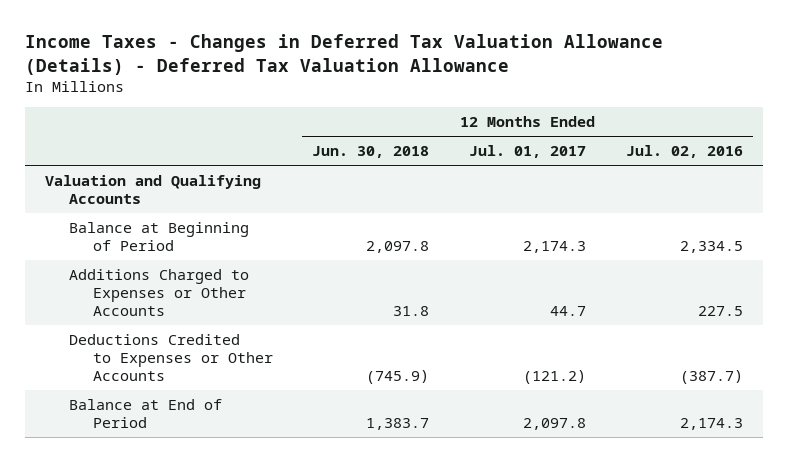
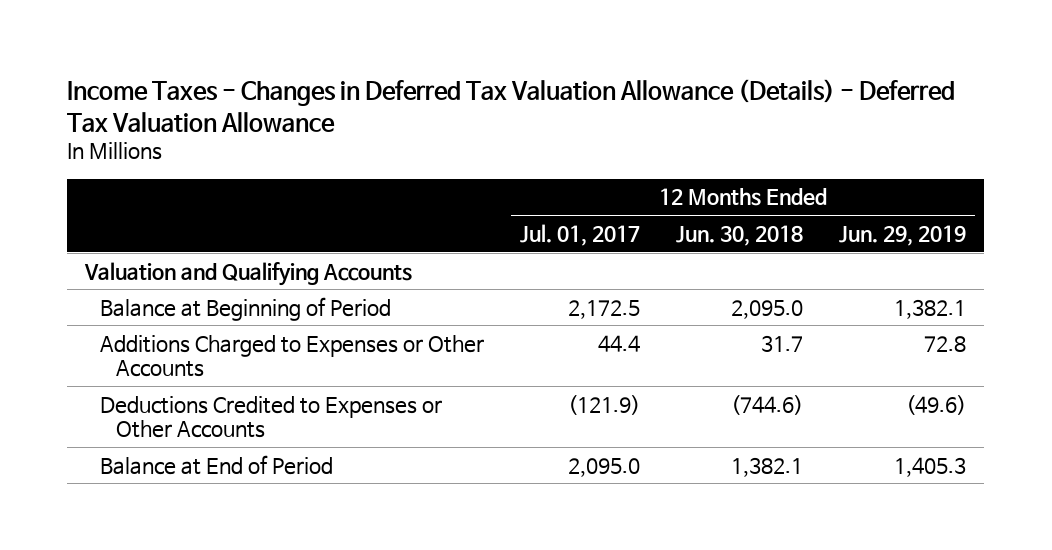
[626,145,744,159] Jul. 02, 2016 -> none
none -> [839,224,967,246] Jun. 29, 2019
[366,240,430,253] 2,097.8 -> [731,299,804,319] 2,095.0
[523,240,587,253] 2,174.3 -> [568,299,641,319] 2,172.5
[393,305,430,316] 31.8 -> [761,334,804,352] 31.7
[550,305,587,316] 44.7 -> [598,334,641,352] 44.4
[366,369,430,384] (745.9) -> [731,394,804,415] (744.6)
[523,369,587,384] (121.2) -> [568,394,641,415] (121.9)
[366,417,430,430] 1,383.7 -> [731,456,804,477] 1,382.1
[523,417,587,430] 2,097.8 -> [568,457,641,477] 2,095.0

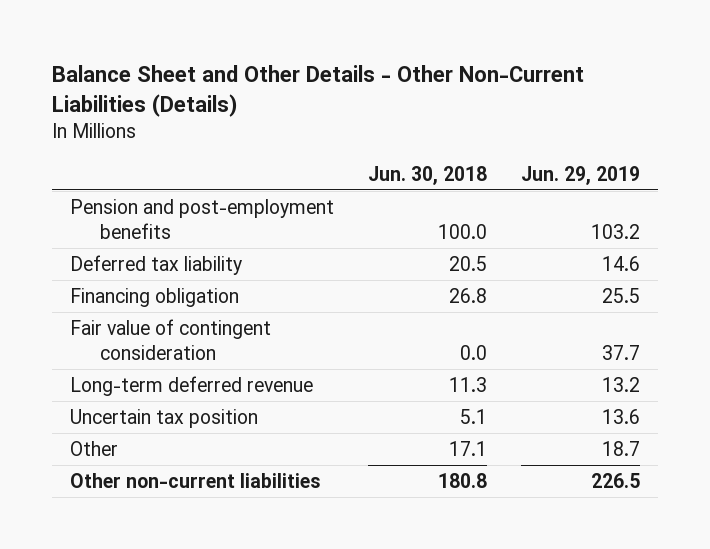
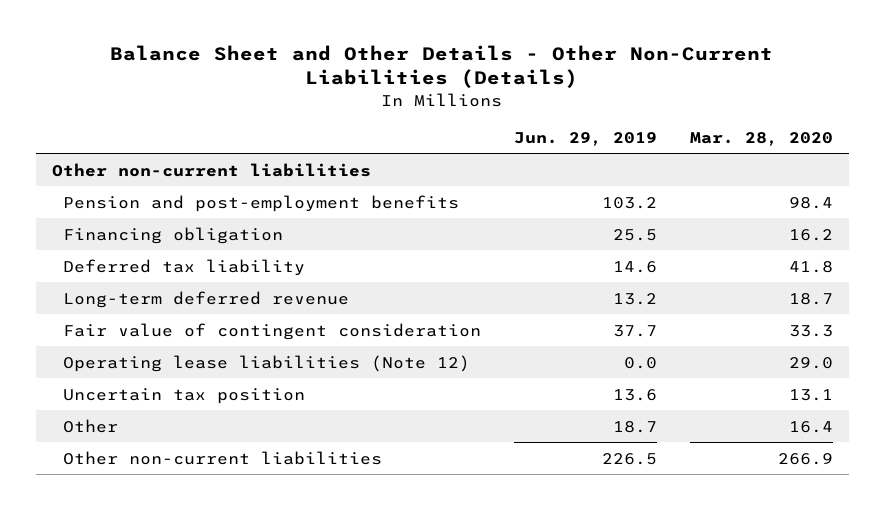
[367,165,487,185] Jun. 30, 2018 -> none
none -> [689,131,833,146] Mar. 28, 2020
none -> [51,162,371,177] Other non-current liabilities
[69,254,242,275] Deferred tax liability -> [63,258,306,276] Deferred tax liability
[69,318,271,360] Fair value of contingent consideration -> [63,322,482,340] Fair value of contingent consideration
none -> [63,354,471,372] Operating lease liabilities (Note 12)

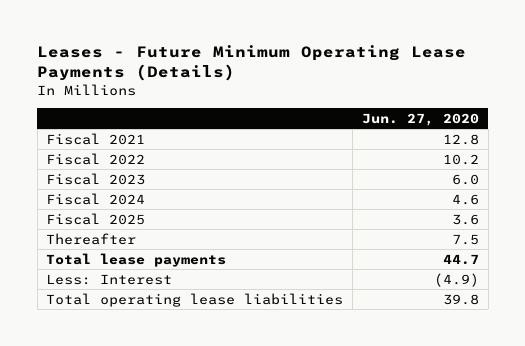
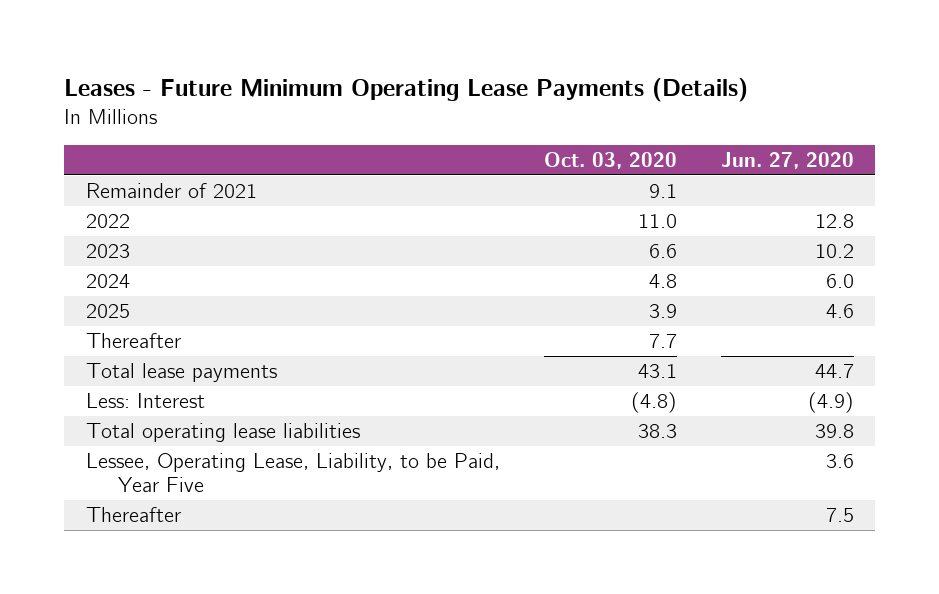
none -> [543,152,677,170] Oct. 03, 2020
[46,212,146,225] Fiscal 2025 -> none
none -> [85,182,257,198] Remainder of 2021
[46,132,146,145] Fiscal 2021 -> [85,213,130,228] 2022
[46,152,146,165] Fiscal 2022 -> [85,243,130,258] 2023
[46,172,146,185] Fiscal 2023 -> [85,273,130,288] 2024
[46,192,146,205] Fiscal 2024 -> [85,303,130,318] 2025
none -> [85,332,181,348] Thereafter
none -> [85,452,500,493] Lessee, Operating Lease, Liability, to be Paid, Year Five
[46,232,137,245] Thereafter -> [85,506,181,522] Thereafter

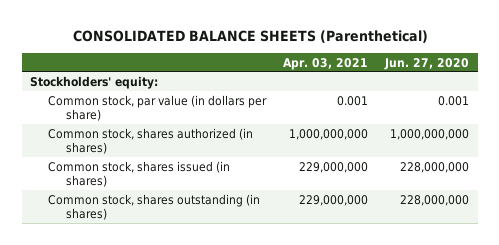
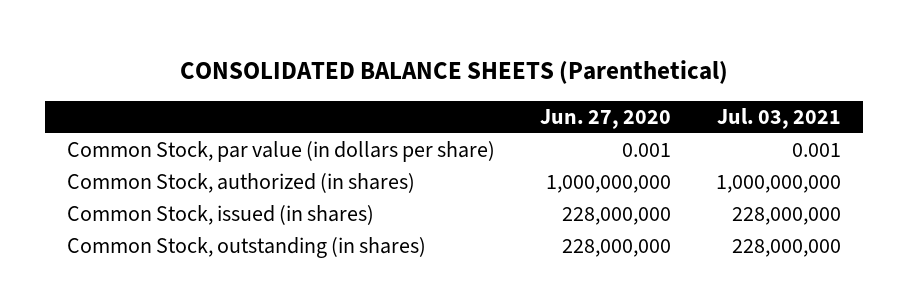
[283,57,369,70] Apr. 03, 2021 -> none
none -> [716,108,841,130] Jul. 03, 2021
[30,75,159,89] Stockholders' equity: -> none
[48,94,268,122] Common stock, par value (in dollars per share) -> [67,140,496,162] Common Stock, par value (in dollars per share)
[48,127,254,155] Common stock, shares authorized (in shares) -> [67,172,416,193] Common Stock, authorized (in shares)
[48,160,231,188] Common stock, shares issued (in shares) -> [67,204,375,225] Common Stock, issued (in shares)
[48,193,261,221] Common stock, shares outstanding (in shares) -> [67,236,427,258] Common Stock, outstanding (in shares)

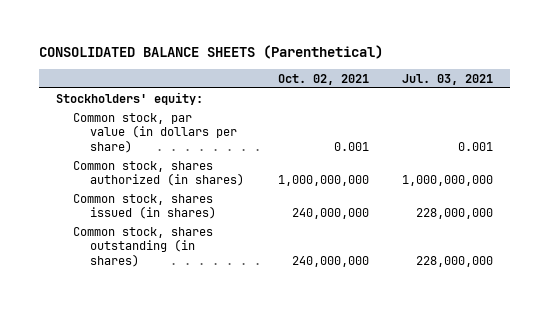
[540,109,672,130] Jun. 27, 2020 -> none
none -> [277,73,369,85] Oct. 02, 2021
none -> [56,91,204,105] Stockholders' equity:
[67,140,496,162] Common Stock, par value (in dollars per share) -> [73,112,237,154] Common stock, par value (in dollars per share)
[67,172,416,193] Common Stock, authorized (in shares) -> [73,160,244,187] Common stock, shares authorized (in shares)
[67,204,375,225] Common Stock, issued (in shares) -> [73,193,216,220] Common stock, shares issued (in shares)
[67,236,427,258] Common Stock, outstanding (in shares) -> [73,226,214,268] Common stock, shares outstanding (in shares)

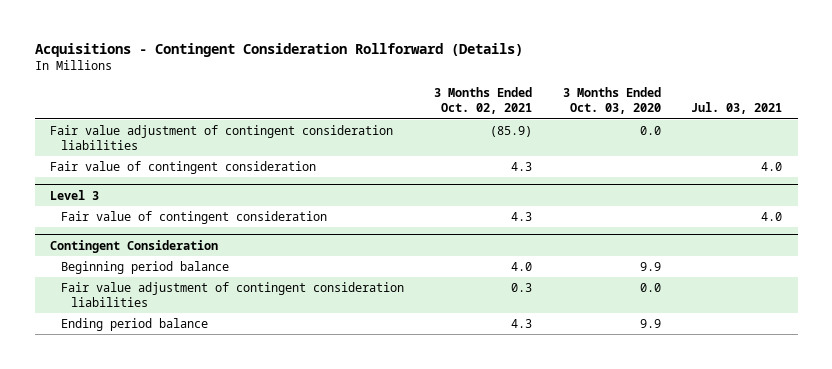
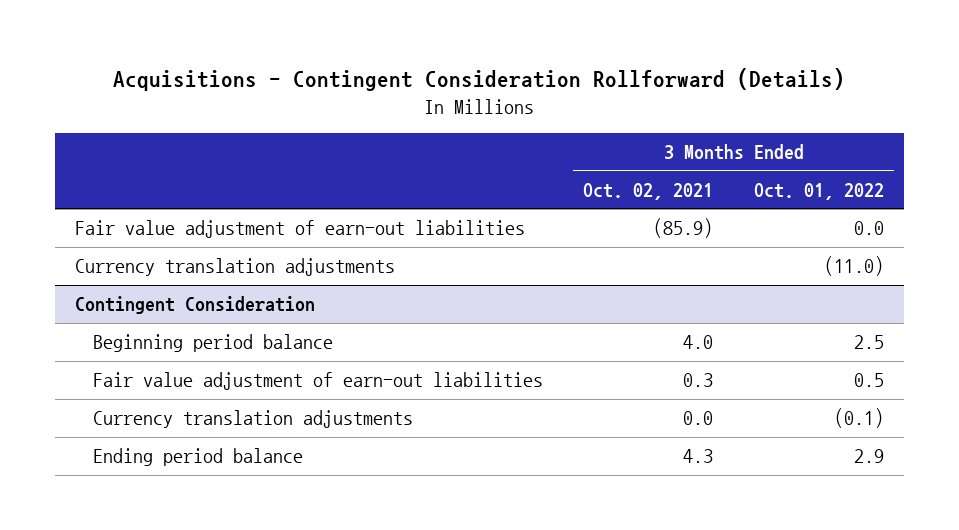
[562,86,661,115] 3 Months Ended Oct. 03, 2020 -> none
[691,102,783,115] Jul. 03, 2021 -> none
none -> [753,182,884,200] Oct. 01, 2022
[50,160,317,174] Fair value of contingent consideration -> none
[50,189,100,200] Level 3 -> none
[60,210,327,224] Fair value of contingent consideration -> none
[50,124,394,151] Fair value adjustment of contingent consideration liabilities -> [74,220,525,239] Fair value adjustment of earn-out liabilities
none -> [74,258,395,277] Currency translation adjustments
[60,281,404,308] Fair value adjustment of contingent consideration liabilities -> [93,372,544,391] Fair value adjustment of earn-out liabilities
none -> [93,410,414,429] Currency translation adjustments

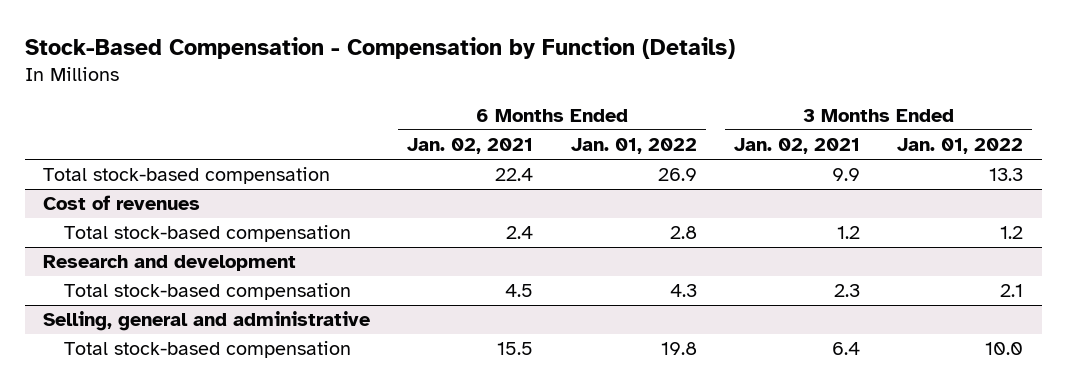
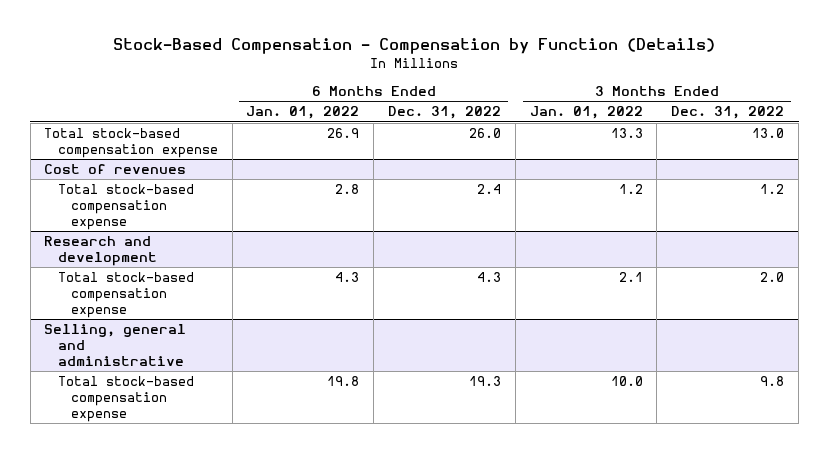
[407,138,534,155] Jan. 02, 2021 -> none
[733,138,860,155] Jan. 02, 2021 -> none
none -> [388,106,502,120] Dec. 31, 2022
none -> [671,106,785,120] Dec. 31, 2022
[43,167,331,185] Total stock-based compensation -> [44,128,218,159] Total stock-based compensation expense
[63,225,351,243] Total stock-based compensation -> [57,184,194,231] Total stock-based compensation expense
[63,283,351,301] Total stock-based compensation -> [57,272,194,319] Total stock-based compensation expense
[63,341,351,359] Total stock-based compensation -> [57,376,194,423] Total stock-based compensation expense

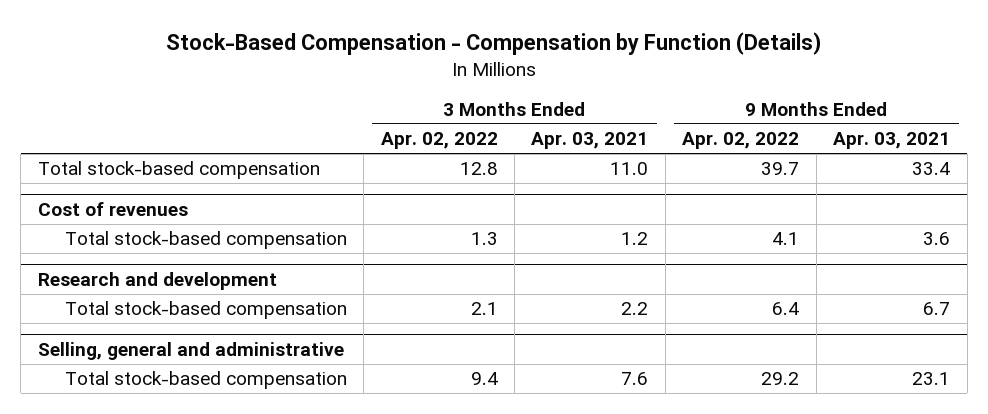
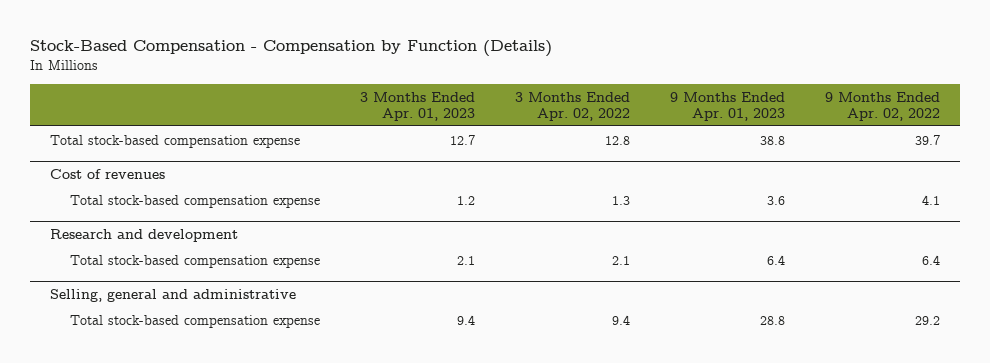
[531,132,649,150] Apr. 03, 2021 -> none
[833,132,951,150] Apr. 03, 2021 -> none
none -> [360,91,476,121] 3 Months Ended Apr. 01, 2023
none -> [669,91,785,121] 9 Months Ended Apr. 01, 2023
[37,161,320,180] Total stock-based compensation -> [49,134,300,148] Total stock-based compensation expense
[64,231,347,250] Total stock-based compensation -> [70,194,321,208] Total stock-based compensation expense
[64,301,347,320] Total stock-based compensation -> [70,254,321,268] Total stock-based compensation expense
[64,371,347,390] Total stock-based compensation -> [70,314,321,328] Total stock-based compensation expense

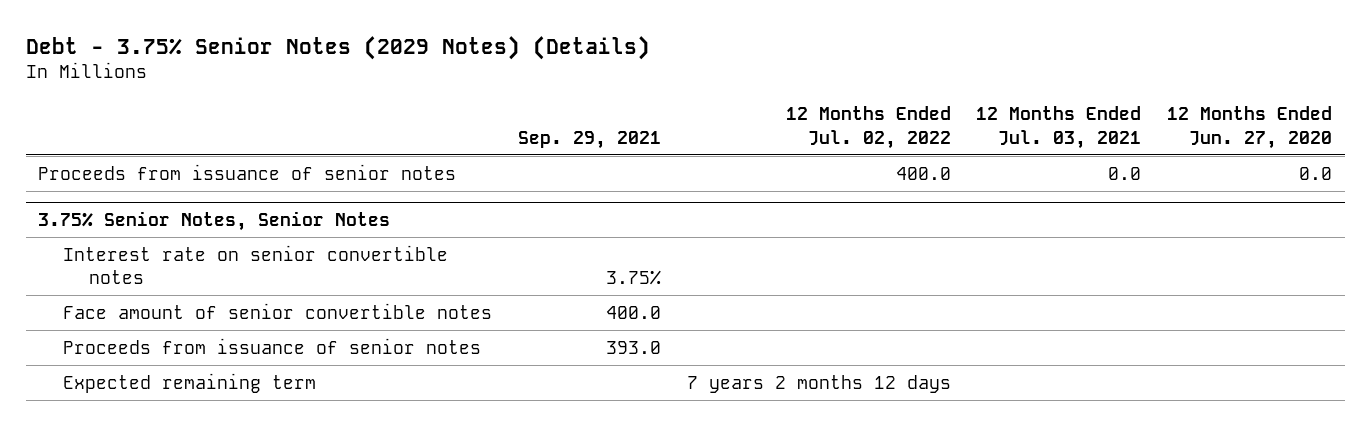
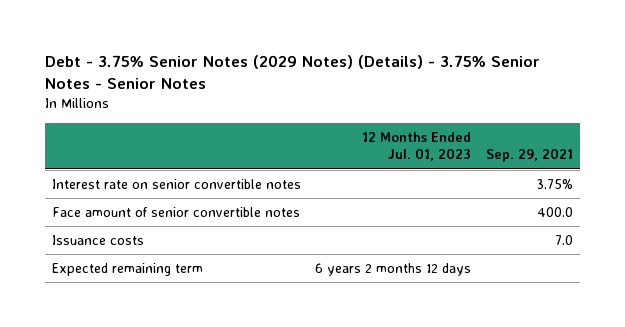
[25,35,650,60] Debt - 3.75% Senior Notes (2029 Notes) (Details) -> [44,55,540,90] Debt - 3.75% Senior Notes (2029 Notes) (Details) - 3.75% Senior Notes - Senior Notes
[785,106,951,149] 12 Months Ended Jul. 02, 2022 -> none
[976,106,1142,149] 12 Months Ended Jul. 03, 2021 -> none
[1167,106,1333,149] 12 Months Ended Jun. 27, 2020 -> none
none -> [362,131,472,162] 12 Months Ended Jul. 01, 2023
[38,163,457,180] Proceeds from issuance of senior notes -> none
[38,211,391,232] 3.75% Senior Notes, Senior Notes -> none
[63,337,482,354] Proceeds from issuance of senior notes -> none
none -> [52,235,145,246] Issuance costs

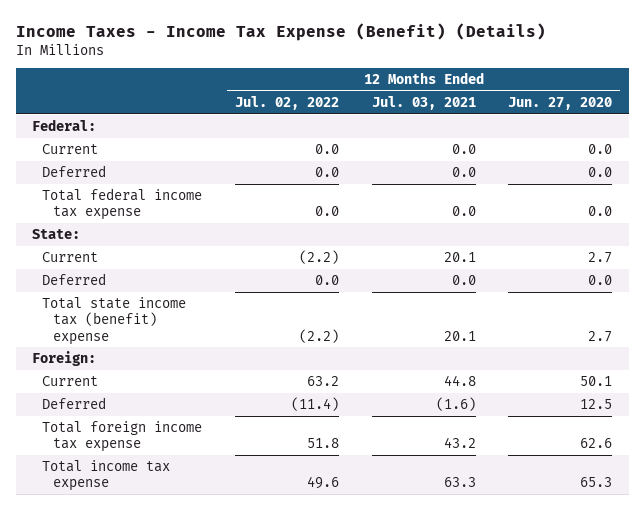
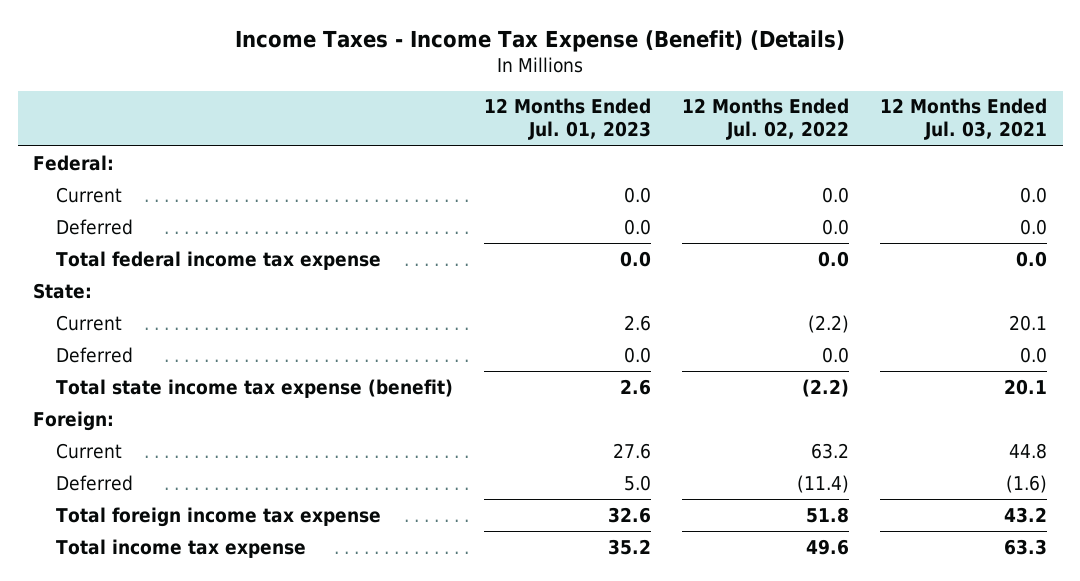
[508,96,613,110] Jun. 27, 2020 -> none
none -> [484,98,652,141] 12 Months Ended Jul. 01, 2023
[42,297,187,345] Total state income tax (benefit) expense -> [56,378,454,398] Total state income tax expense (benefit)

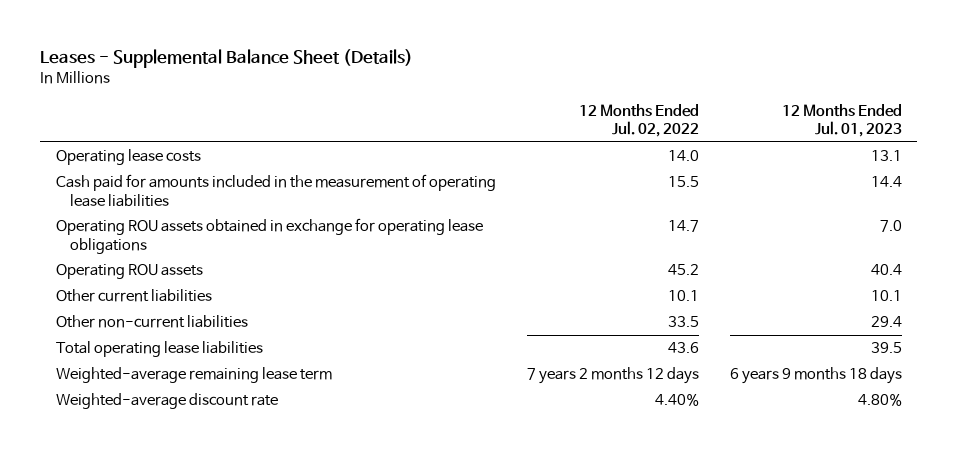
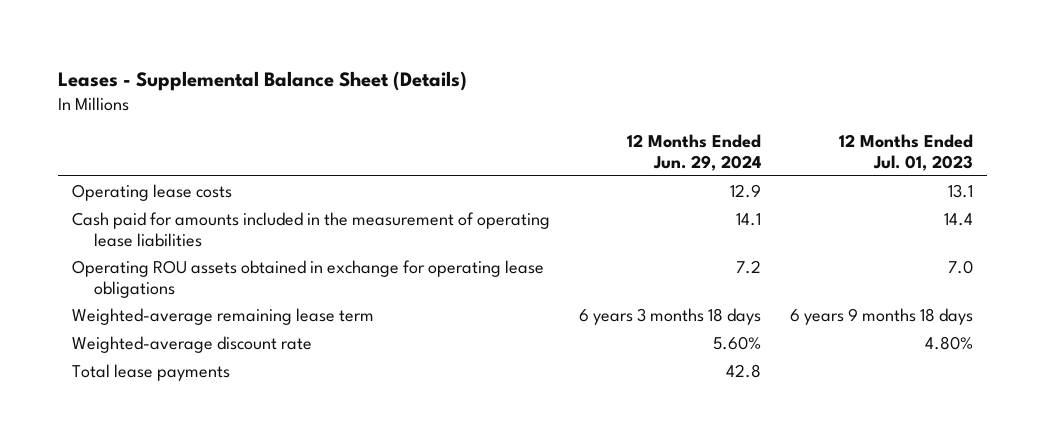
[578,103,699,138] 12 Months Ended Jul. 02, 2022 -> none
none -> [627,133,762,171] 12 Months Ended Jun. 29, 2024
[55,264,203,280] Operating ROU assets -> none
[55,289,212,303] Other current liabilities -> none
[55,315,248,329] Other non-current liabilities -> none
[55,341,263,358] Total operating lease liabilities -> none
none -> [72,363,231,381] Total lease payments

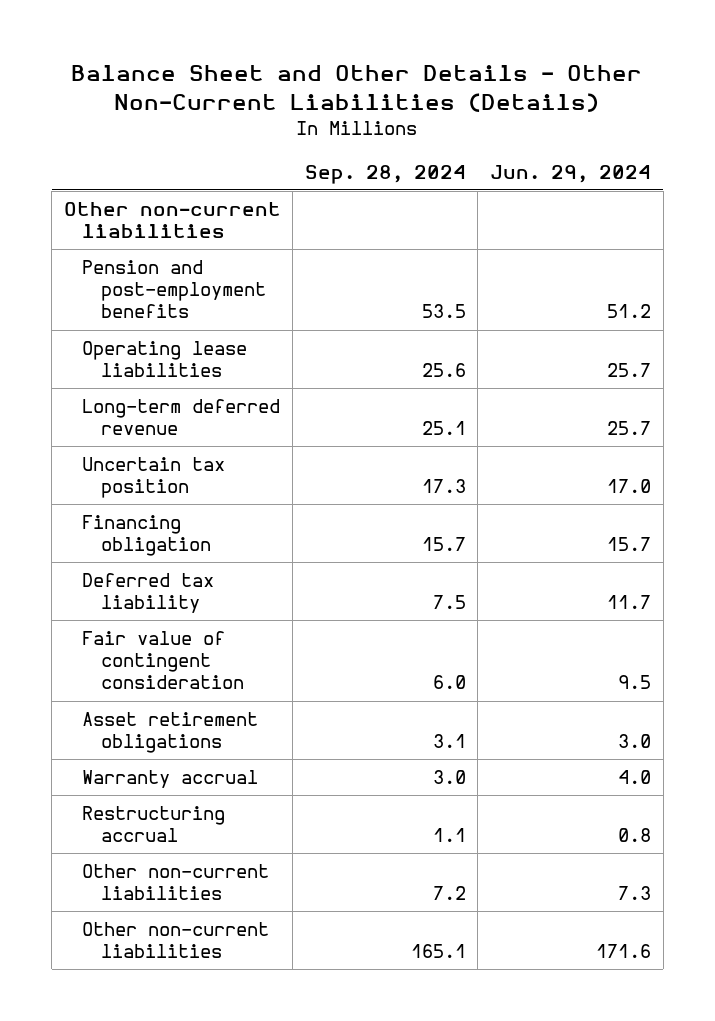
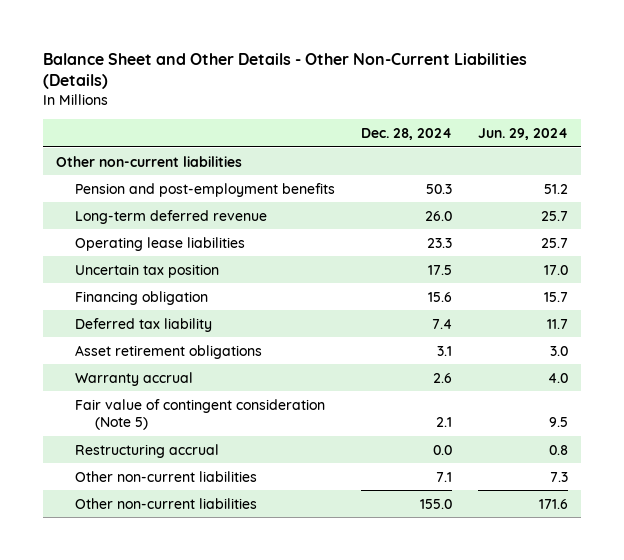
[304,164,466,184] Sep. 28, 2024 -> none
none -> [361,127,453,140] Dec. 28, 2024
[82,341,248,378] Operating lease liabilities -> [75,236,246,251] Operating lease liabilities
[82,631,245,690] Fair value of contingent consideration -> none
none -> [75,398,326,431] Fair value of contingent consideration (Note 5)

